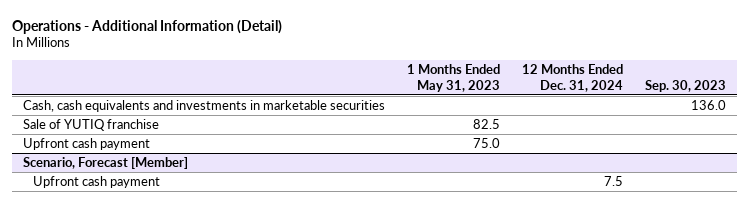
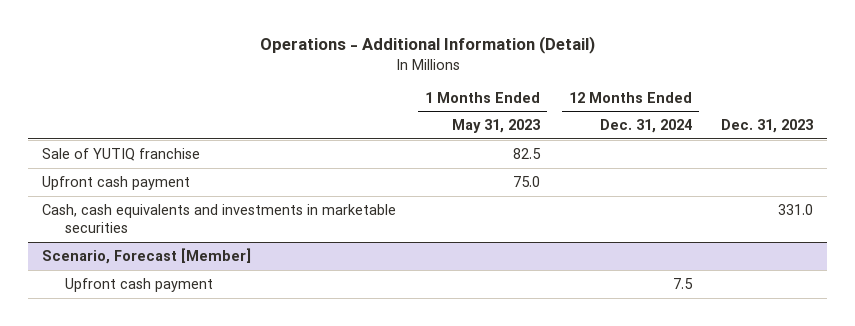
[644,79,726,92] Sep. 30, 2023 -> none
none -> [720,119,813,134] Dec. 31, 2023
[22,99,385,112] Cash, cash equivalents and investments in marketable securities -> [42,203,397,234] Cash, cash equivalents and investments in marketable securities

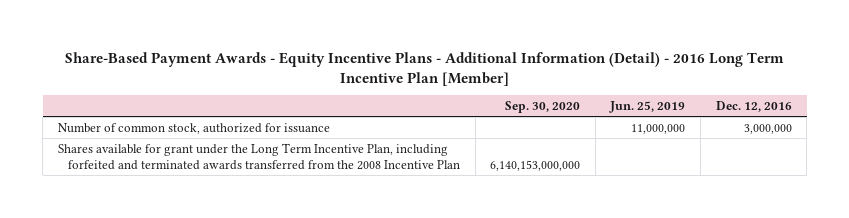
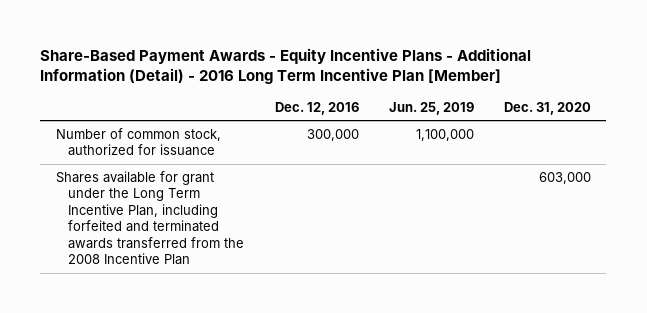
[505,101,581,114] Sep. 30, 2020 -> none
none -> [504,101,592,115] Dec. 31, 2020
[631,123,686,134] 11,000,000 -> [415,129,474,142] 1,100,000
[743,123,792,134] 3,000,000 -> [306,129,359,142] 300,000

